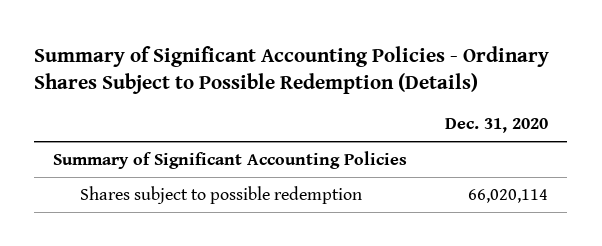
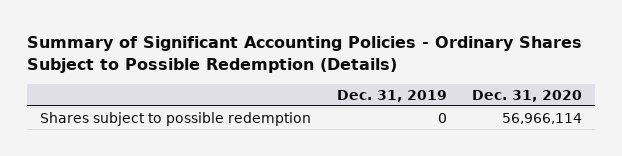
none -> [336,89,447,102] Dec. 31, 2019
[53,150,408,169] Summary of Significant Accounting Policies -> none
[468,188,549,203] 66,020,114 -> [502,113,583,125] 56,966,114

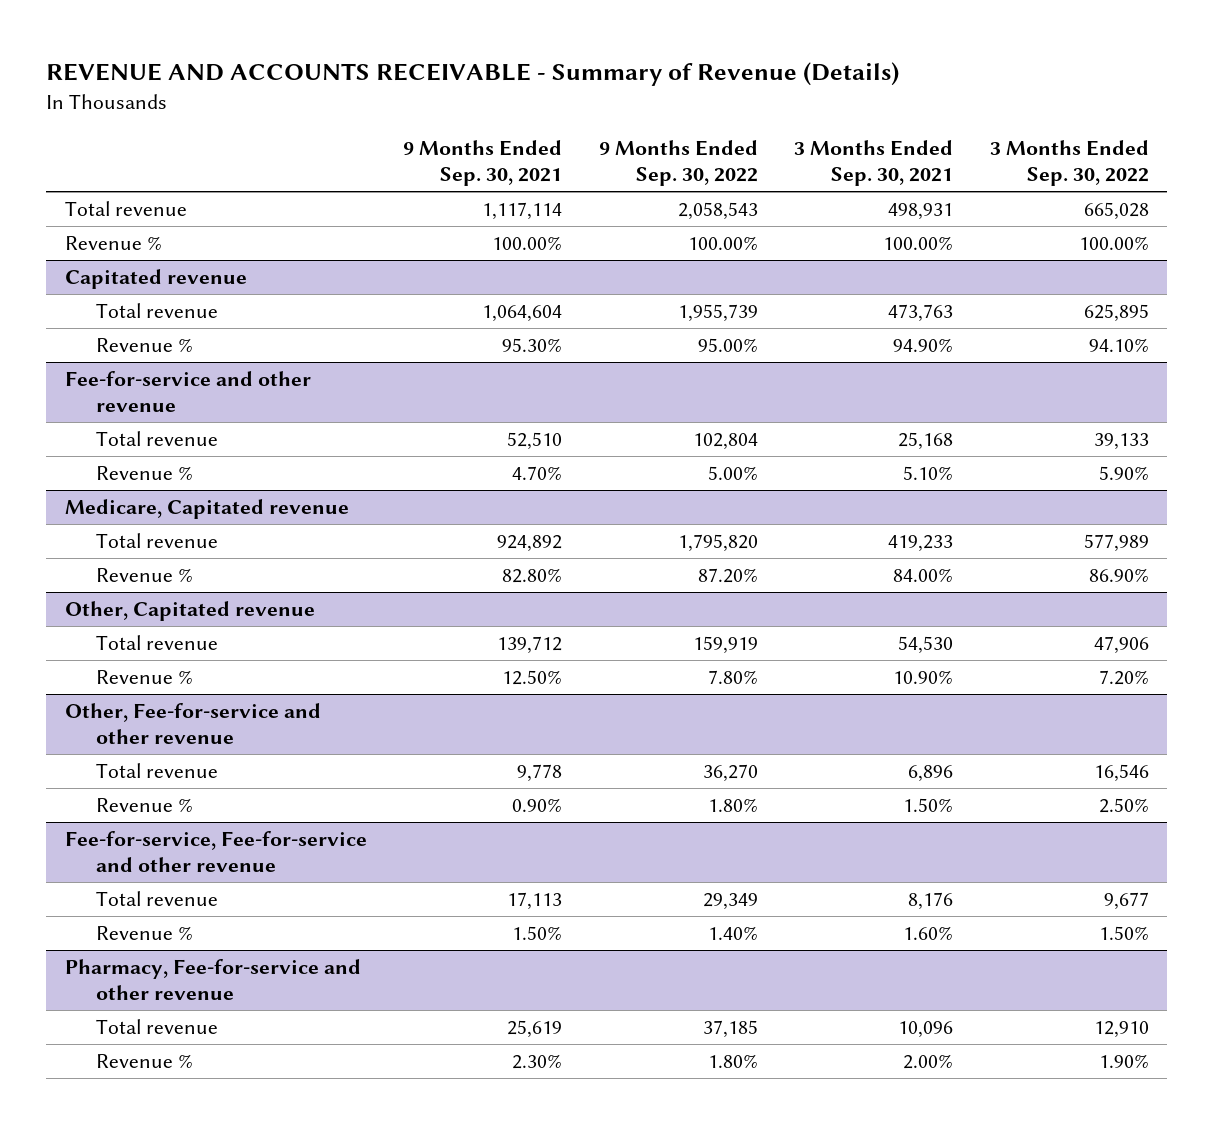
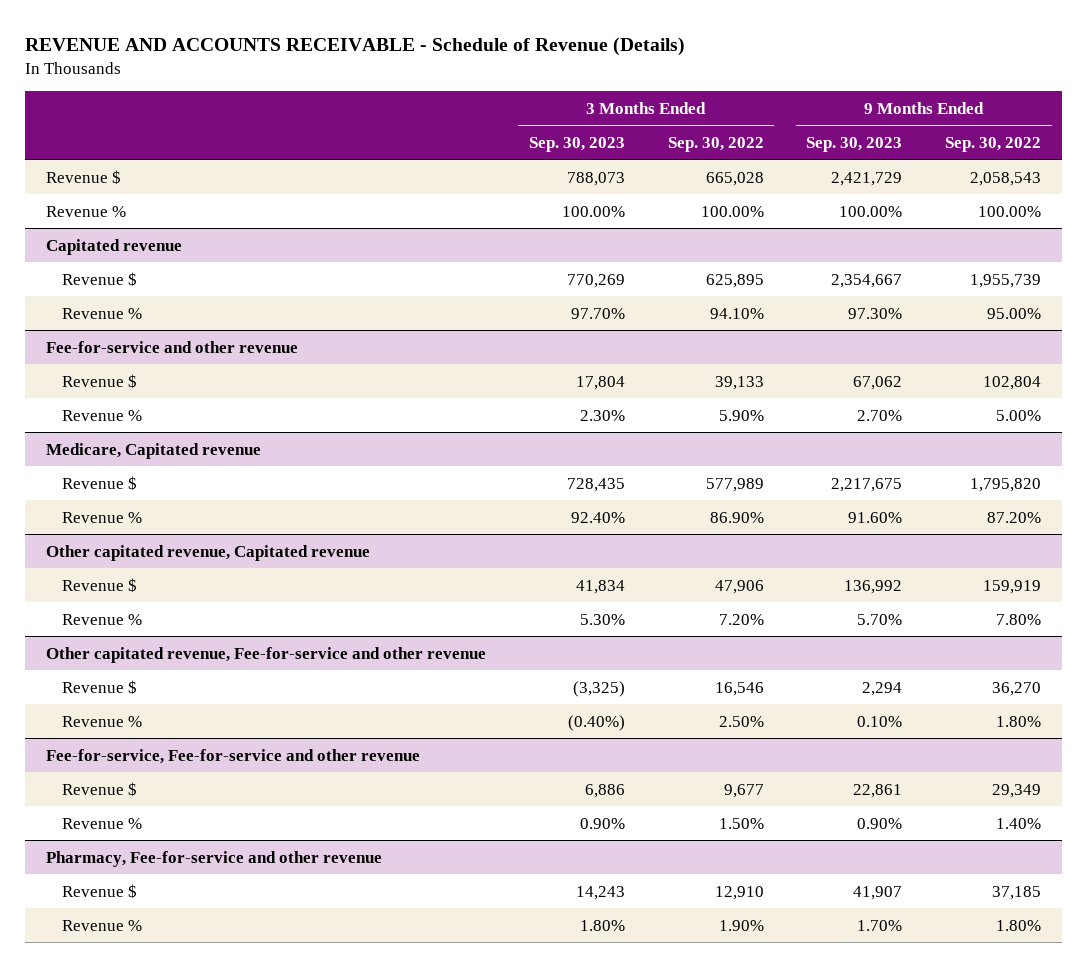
[46,61,900,86] REVENUE AND ACCOUNTS RECEIVABLE - Summary of Revenue (Details) -> [25,37,686,57] REVENUE AND ACCOUNTS RECEIVABLE - Schedule of Revenue (Details)
[403,139,563,187] 9 Months Ended Sep. 30, 2021 -> none
[794,139,954,187] 3 Months Ended Sep. 30, 2021 -> none
none -> [528,136,625,152] Sep. 30, 2023
none -> [806,136,903,152] Sep. 30, 2023
[64,200,187,216] Total revenue -> [46,169,122,184] Revenue $
[96,302,219,318] Total revenue -> [62,271,138,286] Revenue $
[96,430,219,446] Total revenue -> [62,373,138,388] Revenue $
[96,532,219,548] Total revenue -> [62,475,138,490] Revenue $
[64,600,315,621] Other, Capitated revenue -> [46,544,371,561] Other capitated revenue, Capitated revenue
[96,634,219,650] Total revenue -> [62,577,138,592] Revenue $
[64,702,321,745] Other, Fee-for-service and other revenue -> [46,646,487,663] Other capitated revenue, Fee-for-service and other revenue
[96,762,219,778] Total revenue -> [62,679,138,694] Revenue $
[96,890,219,906] Total revenue -> [62,781,138,796] Revenue $
[96,1018,219,1034] Total revenue -> [62,883,138,898] Revenue $

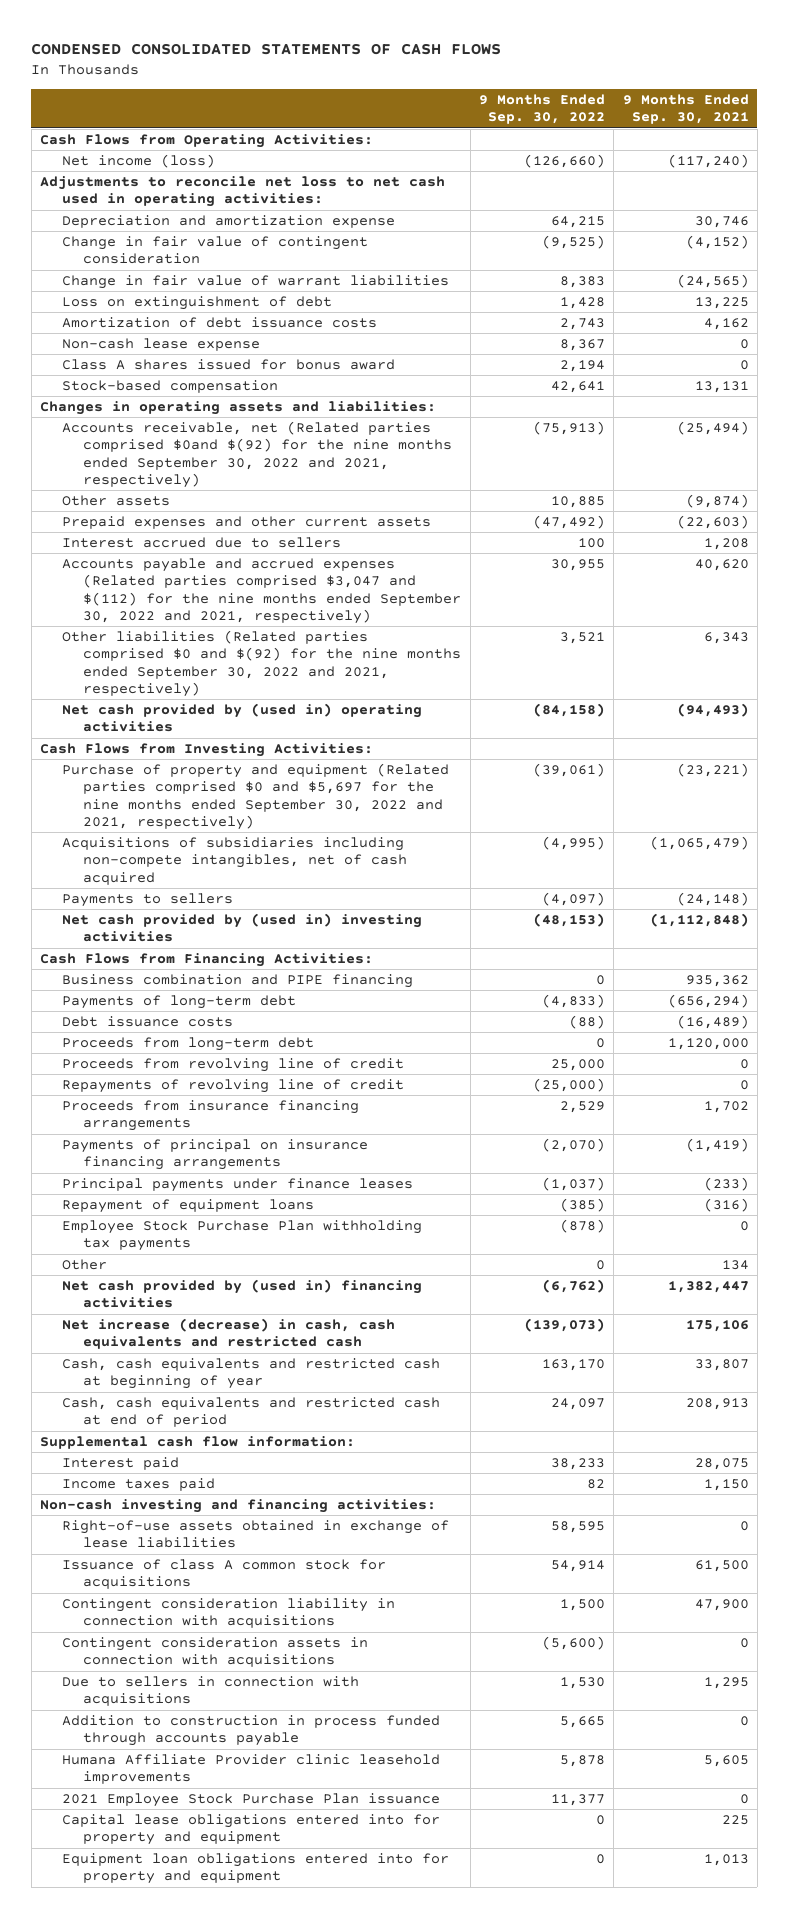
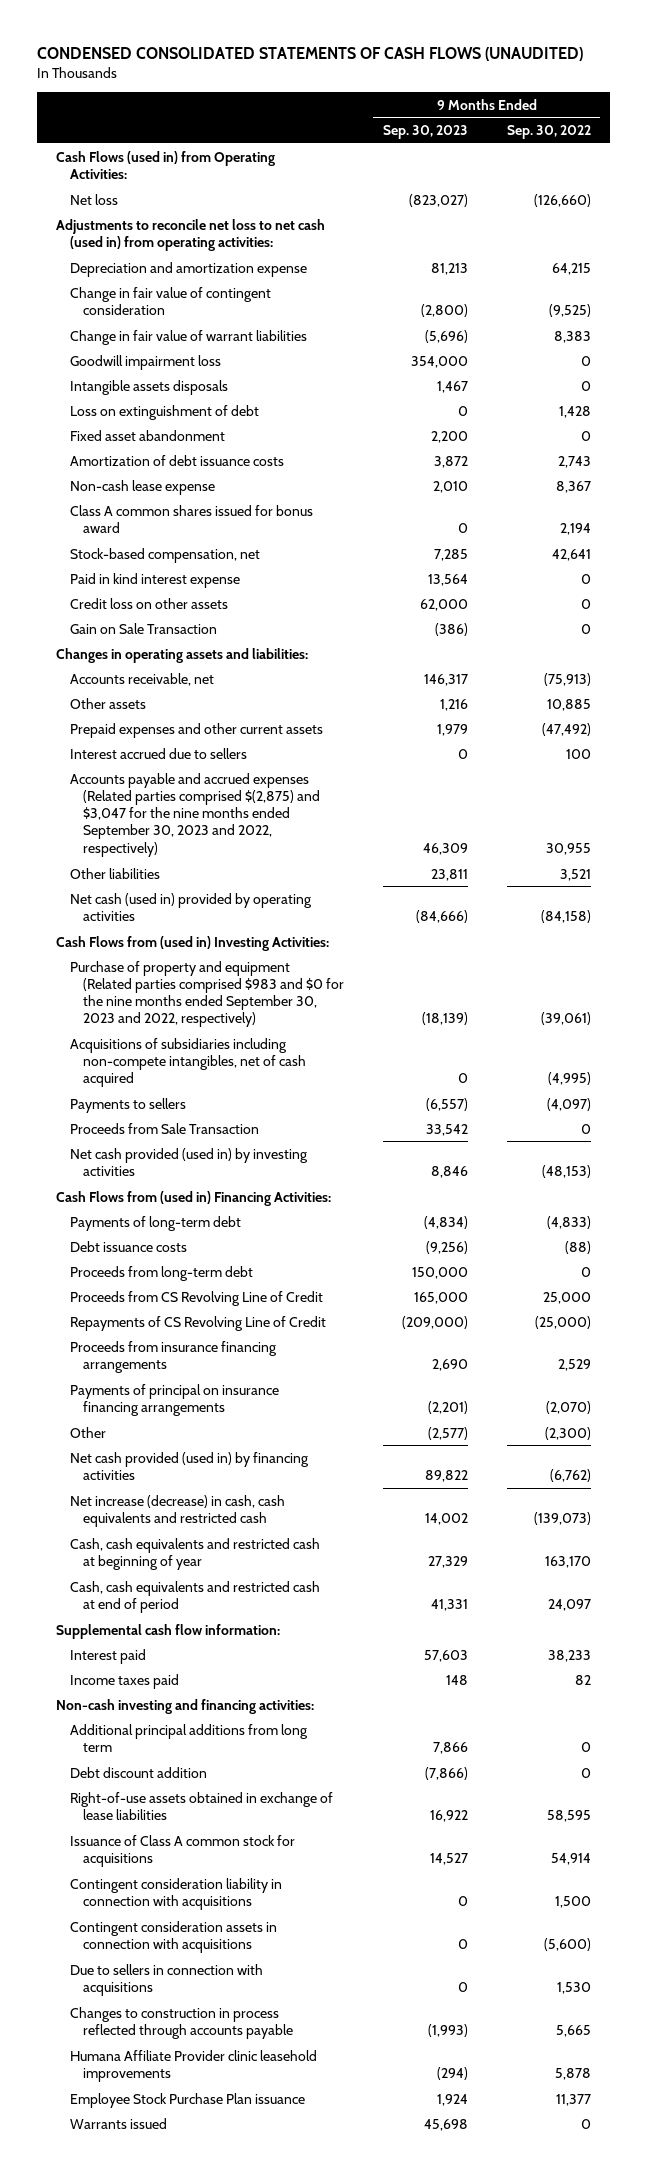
[31,43,502,56] CONDENSED CONSOLIDATED STATEMENTS OF CASH FLOWS -> [37,46,584,61] CONDENSED CONSOLIDATED STATEMENTS OF CASH FLOWS (UNAUDITED)
[622,94,749,125] 9 Months Ended Sep. 30, 2021 -> none
none -> [382,125,468,140] Sep. 30, 2023
[39,134,373,149] Cash Flows from Operating Activities: -> [56,150,276,179] Cash Flows (used in) from Operating Activities:
[61,154,215,169] Net income (loss) -> [69,193,118,205] Net loss
[39,176,445,208] Adjustments to reconcile net loss to net cash used in operating activities: -> [56,218,326,251] Adjustments to reconcile net loss to net cash (used in) from operating activities:
none -> [69,354,221,370] Goodwill impairment loss
none -> [69,379,228,395] Intangible assets disposals
none -> [69,429,225,441] Fixed asset abandonment
[61,359,395,371] Class A shares issued for bonus award -> [69,504,313,533] Class A common shares issued for bonus award
[61,380,278,394] Stock-based compensation -> [69,547,260,563] Stock-based compensation, net
none -> [69,572,240,588] Paid in kind interest expense
none -> [69,597,228,609] Credit loss on other assets
none -> [69,622,217,634] Gain on Sale Transaction
[61,421,453,488] Accounts receivable, net (Related parties comprised $0and $(92) for the nine months ended September 30, 2022 and 2021, respectively) -> [69,672,214,686] Accounts receivable, net
[61,558,462,624] Accounts payable and accrued expenses (Related parties comprised $3,047 and $(112) for the nine months ended September 30, 2022 and 2021, respectively) -> [69,772,321,857] Accounts payable and accrued expenses (Related parties comprised $(2,875) and $3,047 for the nine months ended September 30, 2023 and 2022, respectively)
[61,630,462,697] Other liabilities (Related parties comprised $0 and $(92) for the nine months ended September 30, 2022 and 2021, respectively) -> [69,867,160,879] Other liabilities
[61,703,422,733] Net cash provided by (used in) operating activities -> [69,892,312,921] Net cash (used in) provided by operating activities
[39,743,373,758] Cash Flows from Investing Activities: -> [56,935,330,951] Cash Flows from (used in) Investing Activities:
[61,763,449,830] Purchase of property and equipment (Related parties comprised $0 and $5,697 for the nine months ended September 30, 2022 and 2021, respectively) -> [69,960,345,1028] Purchase of property and equipment (Related parties comprised $983 and $0 for the nine months ended September 30, 2023 and 2022, respectively)
[61,974,413,989] Business combination and PIPE financing -> none
none -> [69,1122,259,1134] Proceeds from Sale Transaction
[61,913,422,943] Net cash provided by (used in) investing activities -> [69,1147,308,1176] Net cash provided (used in) by investing activities
[39,953,373,968] Cash Flows from Financing Activities: -> [56,1190,332,1206] Cash Flows from (used in) Financing Activities:
[61,1058,404,1073] Proceeds from revolving line of credit -> [69,1290,323,1306] Proceeds from CS Revolving Line of Credit
[61,1079,404,1094] Repayments of revolving line of credit -> [69,1315,326,1331] Repayments of CS Revolving Line of Credit
[61,1178,413,1193] Principal payments under finance leases -> none
[61,1199,314,1214] Repayment of equipment loans -> none
[61,1220,422,1252] Employee Stock Purchase Plan withholding tax payments -> none
[595,1260,605,1271] 0 -> [544,1426,591,1440] (2,300)
[61,1279,422,1309] Net cash provided by (used in) financing activities -> [69,1451,309,1480] Net cash provided (used in) by financing activities
none -> [69,1723,308,1752] Additional principal additions from long term
none -> [69,1766,207,1778] Debt discount addition
[61,1559,386,1590] Issuance of class A common stock for acquisitions -> [69,1834,295,1867] Issuance of Class A common stock for acquisitions
[61,1715,440,1747] Addition to construction in process funded through accounts payable -> [69,2006,294,2039] Changes to construction in process reflected through accounts payable
[61,1814,440,1846] Capital lease obligations entered into for property and equipment -> none
[61,1853,449,1885] Equipment loan obligations entered into for property and equipment -> none
[61,1793,440,1808] 2021 Employee Stock Purchase Plan issuance -> [69,2092,305,2108] Employee Stock Purchase Plan issuance
none -> [69,2117,167,2129] Warrants issued

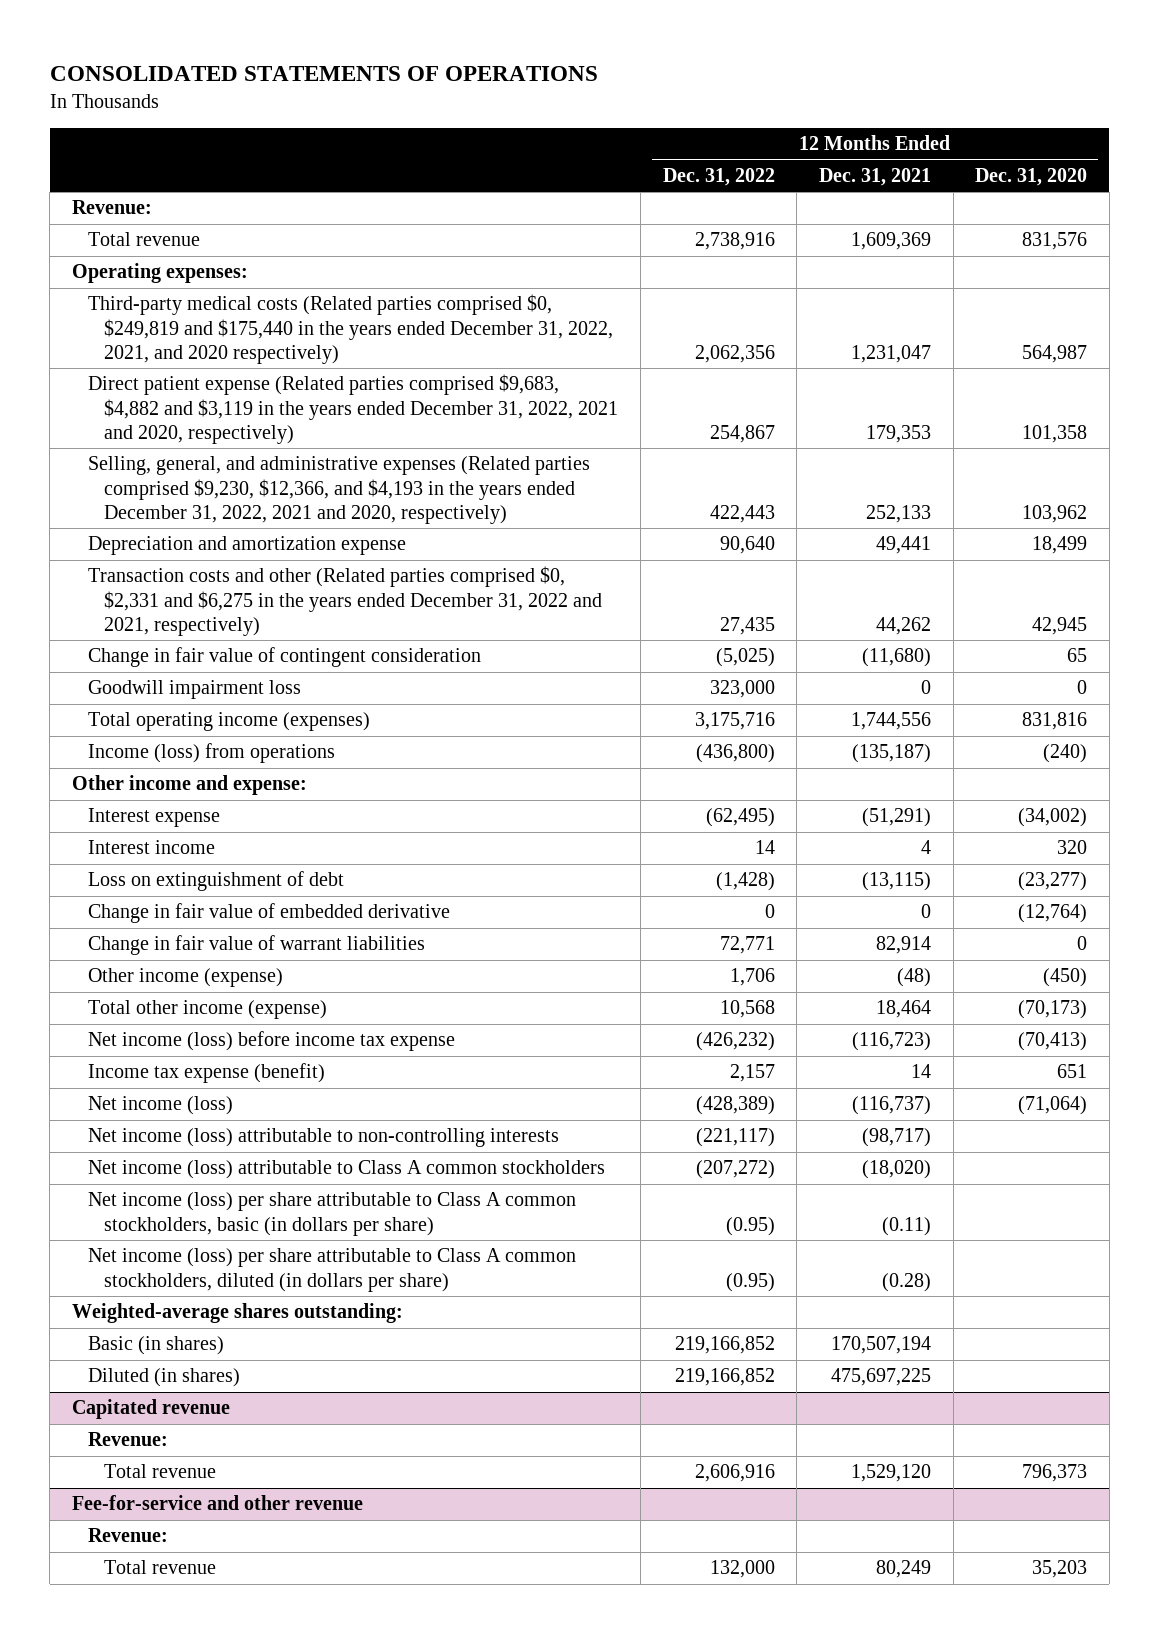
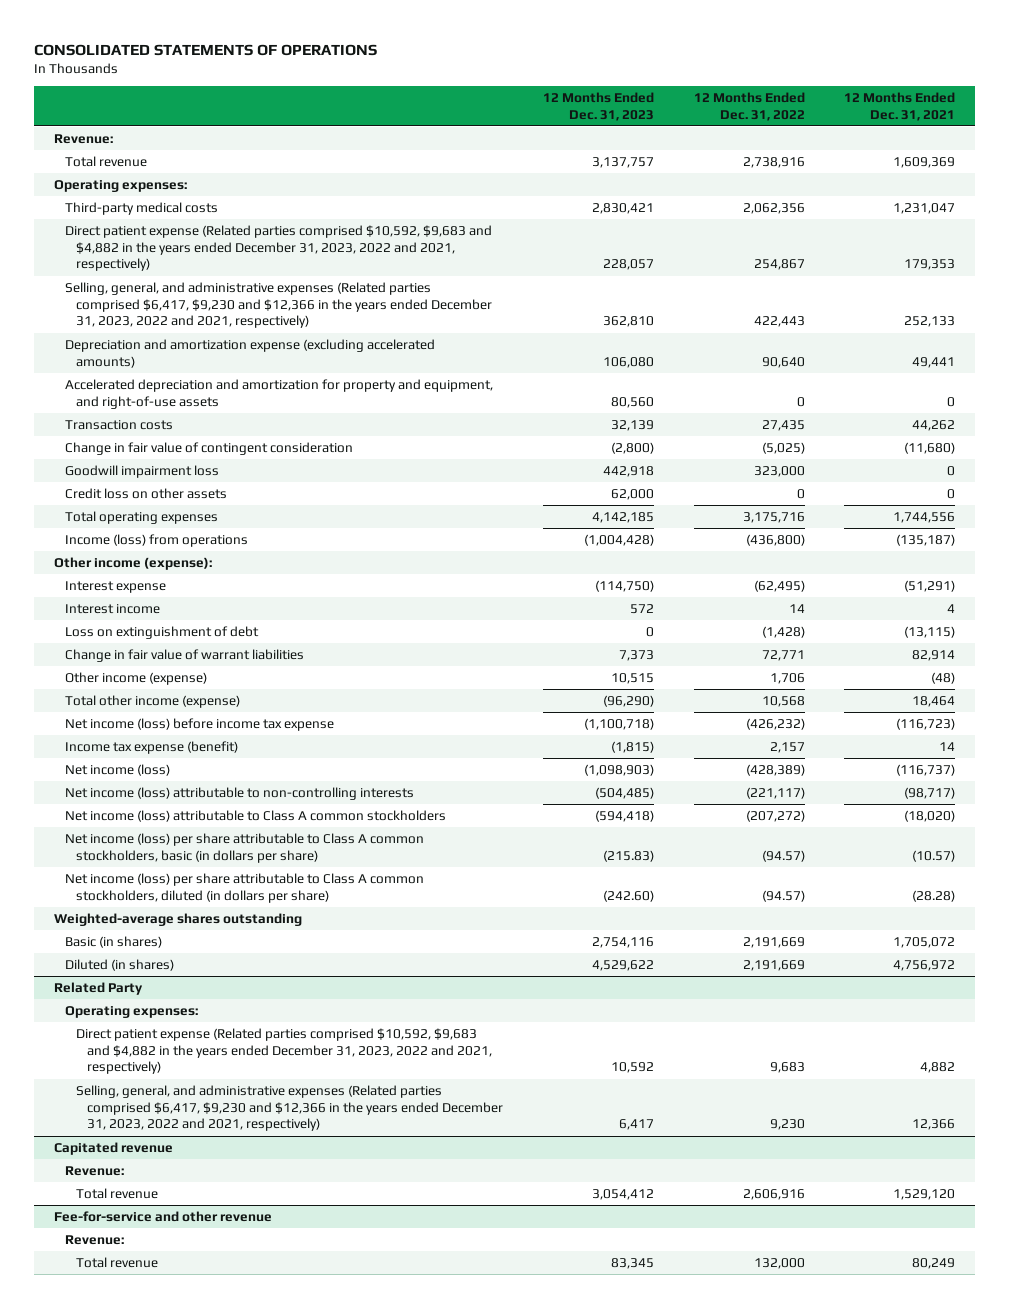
[975,167,1088,186] Dec. 31, 2020 -> none
none -> [543,92,655,121] 12 Months Ended Dec. 31, 2023
[88,294,614,365] Third-party medical costs (Related parties comprised $0, $249,819 and $175,440 in the years ended December 31, 2022, 2021, and 2020 respectively) -> [65,202,219,216] Third-party medical costs
[88,374,619,445] Direct patient expense (Related parties comprised $9,683, $4,882 and $3,119 in the years ended December 31, 2022, 2021 and 2020, respectively) -> [65,225,493,272] Direct patient expense (Related parties comprised $10,592, $9,683 and $4,882 in the years ended December 31, 2023, 2022 and 2021, respectively)
[88,456,591,525] Selling, general, and administrative expenses (Related parties comprised $9,230, $12,366, and $4,193 in the years ended December 31, 2022, 2021 and 2020, respectively) -> [65,282,493,329] Selling, general, and administrative expenses (Related parties comprised $6,417, $9,230 and $12,366 in the years ended December 31, 2023, 2022 and 2021, respectively)
[88,536,407,556] Depreciation and amortization expense -> [65,339,436,368] Depreciation and amortization expense (excluding accelerated amounts)
none -> [65,379,494,409] Accelerated depreciation and amortization for property and equipment, and right-of-use assets
[88,566,603,637] Transaction costs and other (Related parties comprised $0, $2,331 and $6,275 in the years ended December 31, 2022 and 2021, respectively) -> [65,420,174,431] Transaction costs
none -> [65,488,228,500] Credit loss on other assets
[88,712,371,732] Total operating income (expenses) -> [65,511,219,525] Total operating expenses
[72,775,308,796] Other income and expense: -> [54,557,213,571] Other income (expense):
[88,903,451,924] Change in fair value of embedded derivative -> none
[725,1216,775,1236] (0.95) -> [761,849,805,862] (94.57)
[881,1216,931,1236] (0.11) -> [912,849,956,862] (10.57)
[725,1272,775,1292] (0.95) -> [761,889,805,902] (94.57)
[881,1272,931,1292] (0.28) -> [912,889,956,902] (28.28)
[72,1303,404,1324] Weighted-average shares outstanding: -> [54,913,303,927] Weighted-average shares outstanding
[674,1336,775,1355] 219,166,852 -> [742,937,805,949] 2,191,669
[830,1336,931,1355] 170,507,194 -> [893,937,956,949] 1,705,072
[674,1368,775,1387] 219,166,852 -> [742,960,805,972] 2,191,669
[830,1368,931,1387] 475,697,225 -> [893,960,956,972] 4,756,972
none -> [54,982,144,996] Related Party
none -> [65,1006,199,1019] Operating expenses:
none -> [76,1028,493,1075] Direct patient expense (Related parties comprised $10,592, $9,683 and $4,882 in the years ended December 31, 2023, 2022 and 2021, respectively)
none -> [76,1085,504,1132] Selling, general, and administrative expenses (Related parties comprised $6,417, $9,230 and $12,366 in the years ended December 31, 2023, 2022 and 2021, respectively)

